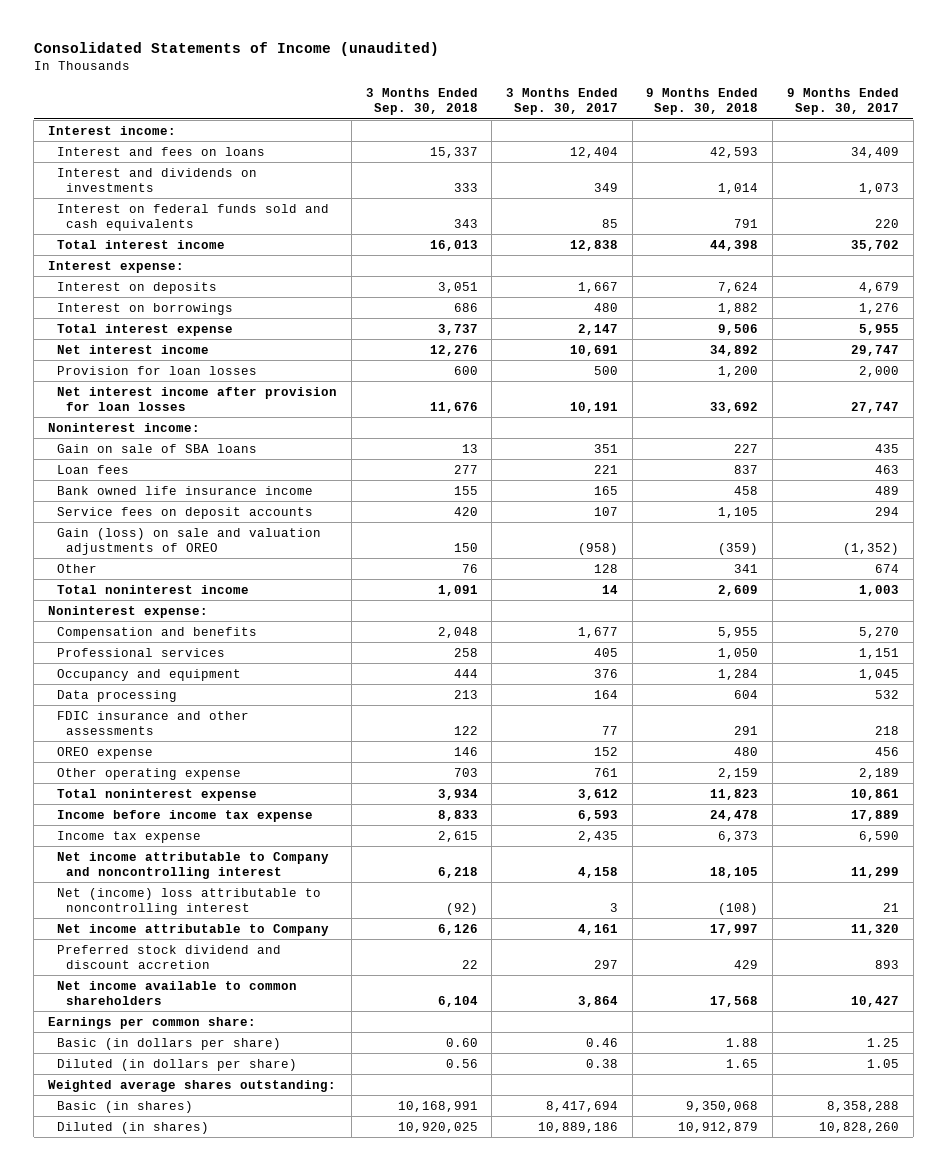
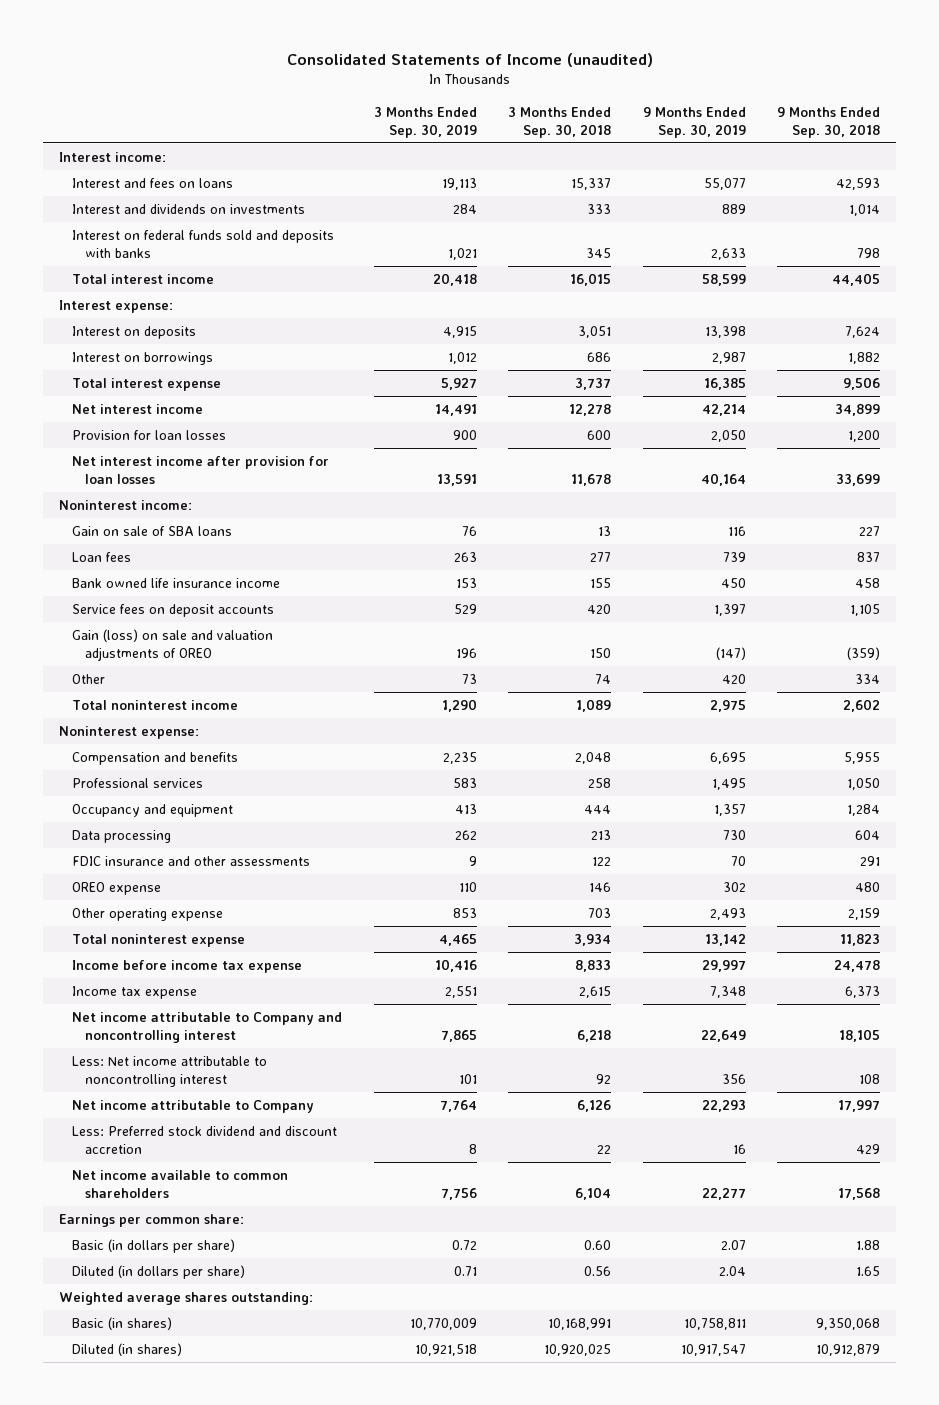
[505,88,618,116] 3 Months Ended Sep. 30, 2017 -> none
[786,88,899,116] 9 Months Ended Sep. 30, 2017 -> none
none -> [373,106,477,138] 3 Months Ended Sep. 30, 2019
none -> [642,106,746,138] 9 Months Ended Sep. 30, 2019
[57,203,330,231] Interest on federal funds sold and cash equivalents -> [72,229,335,258] Interest on federal funds sold and deposits with banks
[453,218,478,228] 343 -> [586,247,612,258] 345
[734,218,759,228] 791 -> [857,247,881,258] 798
[429,239,478,251] 16,013 -> [570,272,612,286] 16,015
[710,239,759,251] 44,398 -> [832,272,881,286] 44,405
[429,344,478,356] 12,276 -> [569,403,612,416] 12,278
[710,344,759,356] 34,892 -> [835,403,881,416] 34,899
[429,401,478,413] 11,676 -> [571,473,612,486] 11,678
[710,401,759,413] 33,692 -> [836,473,881,486] 33,699
[461,563,478,573] 76 -> [595,673,612,684] 74
[734,563,759,573] 341 -> [855,673,881,684] 334
[437,584,478,596] 1,091 -> [576,698,612,712] 1,089
[718,584,759,596] 2,609 -> [843,698,881,712] 2,602
[57,887,322,915] Net (income) loss attributable to noncontrolling interest -> [72,1055,268,1087] Less: Net income attributable to noncontrolling interest
[445,902,478,915] (92) -> [596,1073,612,1084] 92
[718,902,759,915] (108) -> [859,1073,881,1084] 108
[57,944,282,969] Preferred stock dividend and discount accretion -> [72,1125,338,1154] Less: Preferred stock dividend and discount accretion

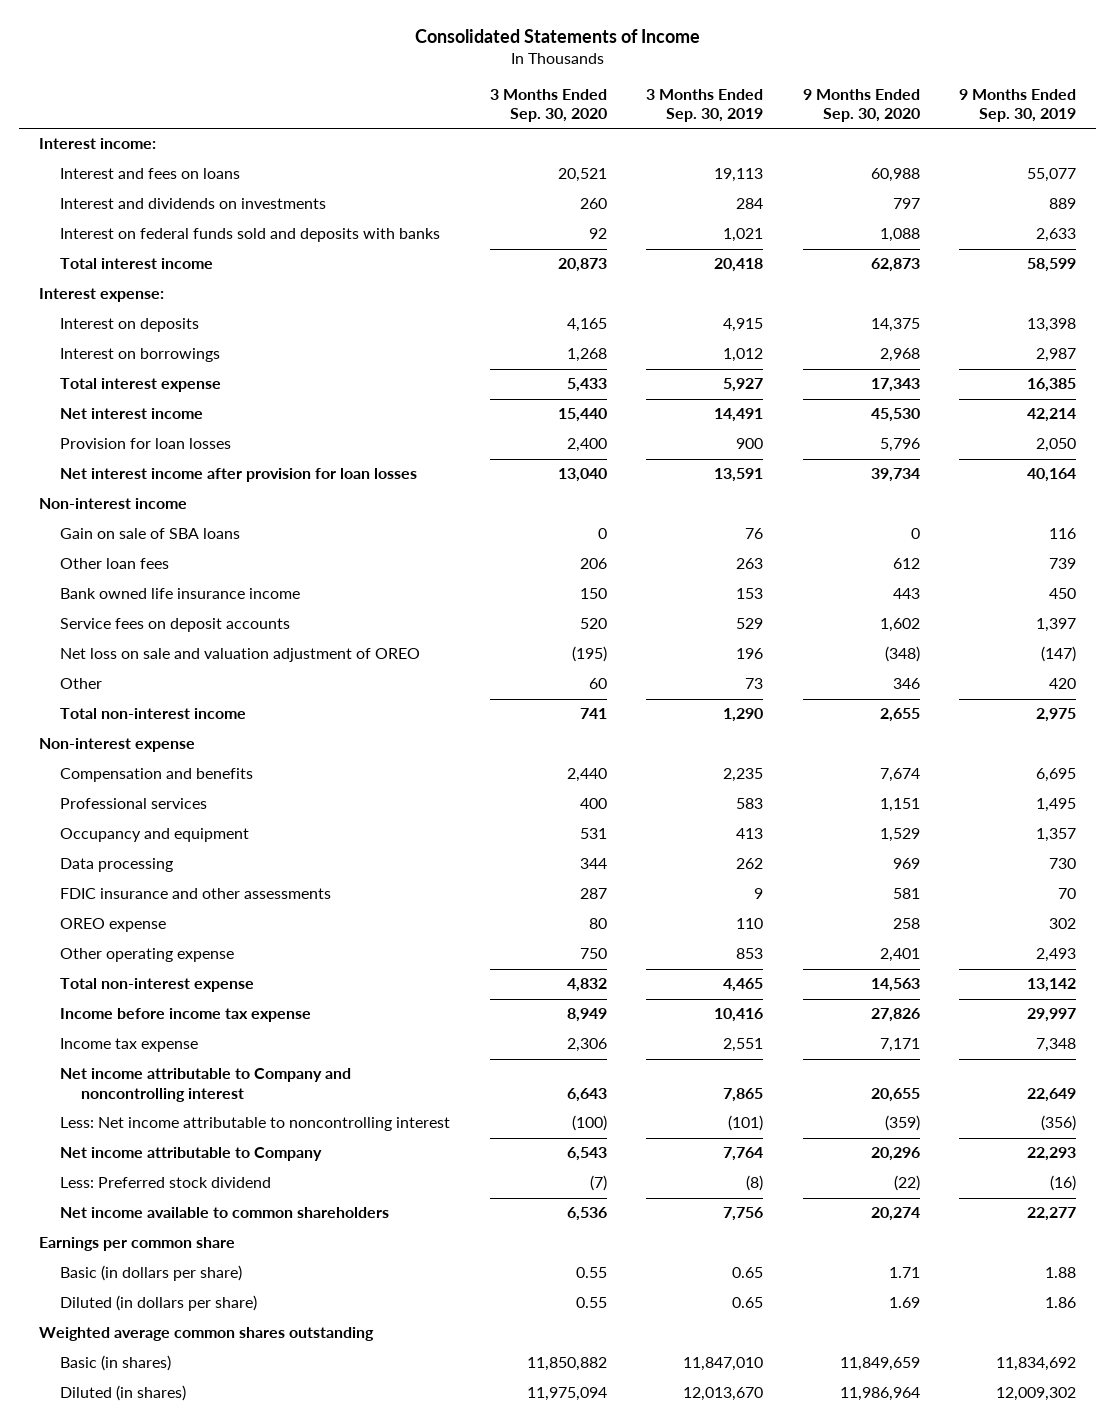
[286,53,653,68] Consolidated Statements of Income (unaudited) -> [414,29,700,44] Consolidated Statements of Income
[508,106,612,138] 3 Months Ended Sep. 30, 2018 -> none
[777,106,881,138] 9 Months Ended Sep. 30, 2018 -> none
none -> [489,88,607,123] 3 Months Ended Sep. 30, 2020
none -> [802,88,920,123] 9 Months Ended Sep. 30, 2020
[58,499,192,510] Noninterest income: -> [39,498,188,510] Non-interest income
[72,551,132,562] Loan fees -> [59,558,169,570] Other loan fees
[72,628,274,661] Gain (loss) on sale and valuation adjustments of OREO -> [59,648,420,663] Net loss on sale and valuation adjustment of OREO
[72,699,239,710] Total noninterest income -> [59,708,246,720] Total non-interest income
[58,725,199,739] Noninterest expense: -> [39,738,196,753] Non-interest expense
[72,933,246,947] Total noninterest expense -> [59,978,254,993] Total non-interest expense
[458,1073,477,1084] 101 -> [728,1115,764,1132] (101)
[721,1073,746,1084] 356 -> [1041,1115,1077,1132] (356)
[72,1125,338,1154] Less: Preferred stock dividend and discount accretion -> [59,1177,271,1189] Less: Preferred stock dividend
[468,1143,477,1154] 8 -> [746,1175,764,1192] (8)
[732,1143,746,1154] 16 -> [1050,1175,1077,1192] (16)
[58,1213,244,1227] Earnings per common share: -> [39,1237,236,1252] Earnings per common share
[451,1239,477,1250] 0.72 -> [732,1267,764,1279] 0.65
[720,1239,746,1250] 2.07 -> [1045,1267,1077,1279] 1.88
[453,1265,477,1276] 0.71 -> [732,1297,764,1309] 0.65
[718,1265,746,1276] 2.04 -> [1045,1297,1077,1309] 1.86
[58,1291,313,1305] Weighted average shares outstanding: -> [39,1327,375,1342] Weighted average common shares outstanding
[409,1317,477,1330] 10,770,009 -> [683,1357,764,1372] 11,847,010
[683,1317,746,1330] 10,758,811 -> [996,1357,1077,1372] 11,834,692
[414,1343,477,1356] 10,921,518 -> [683,1387,764,1402] 12,013,670
[680,1343,746,1356] 10,917,547 -> [996,1387,1077,1402] 12,009,302

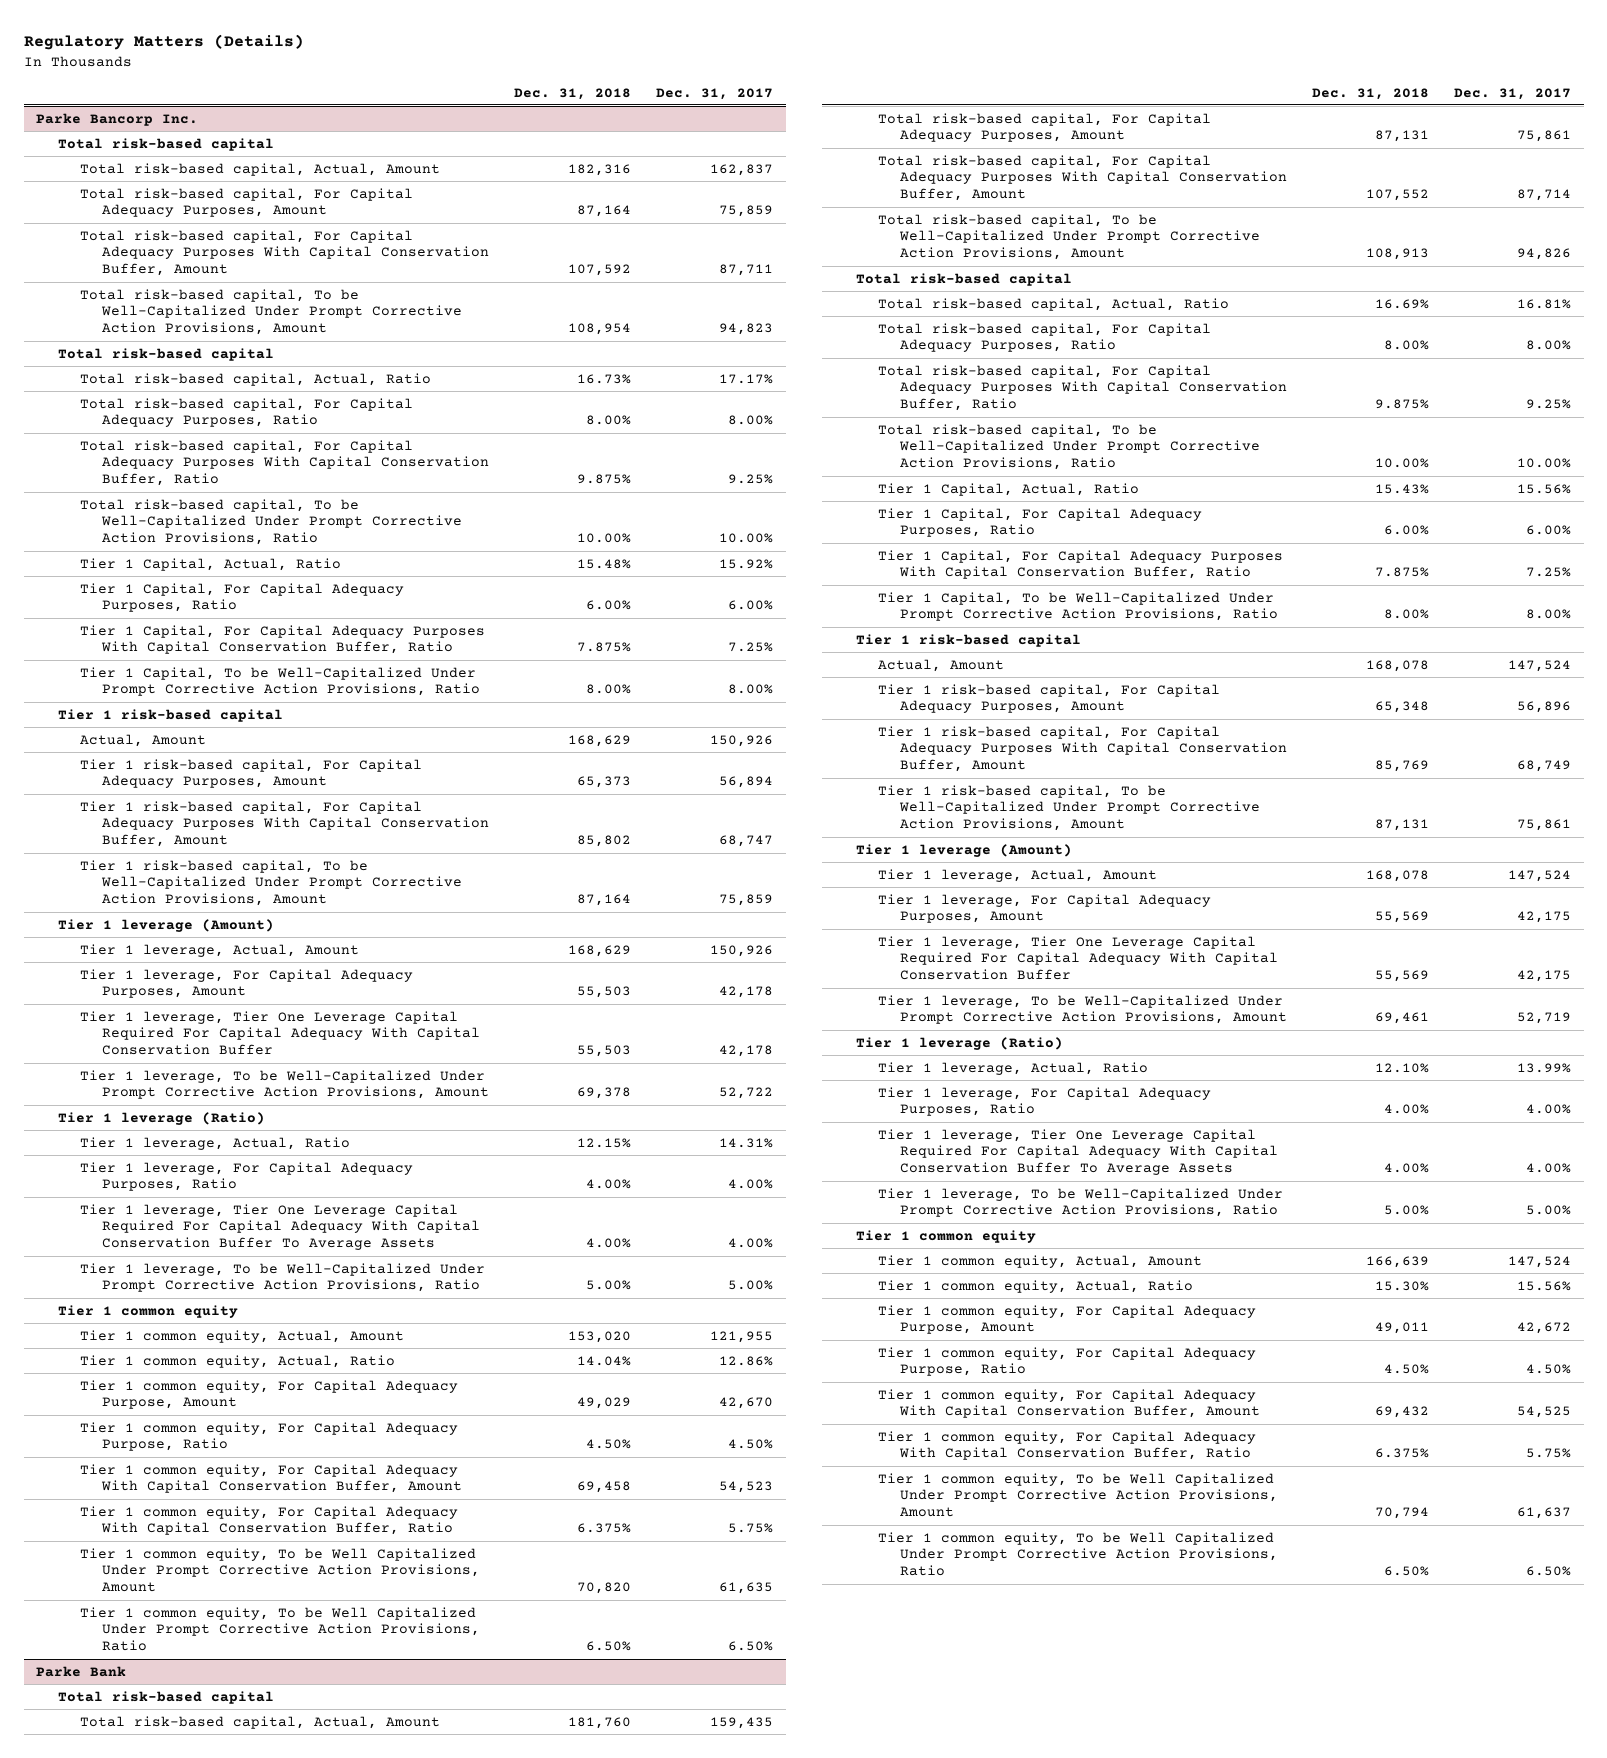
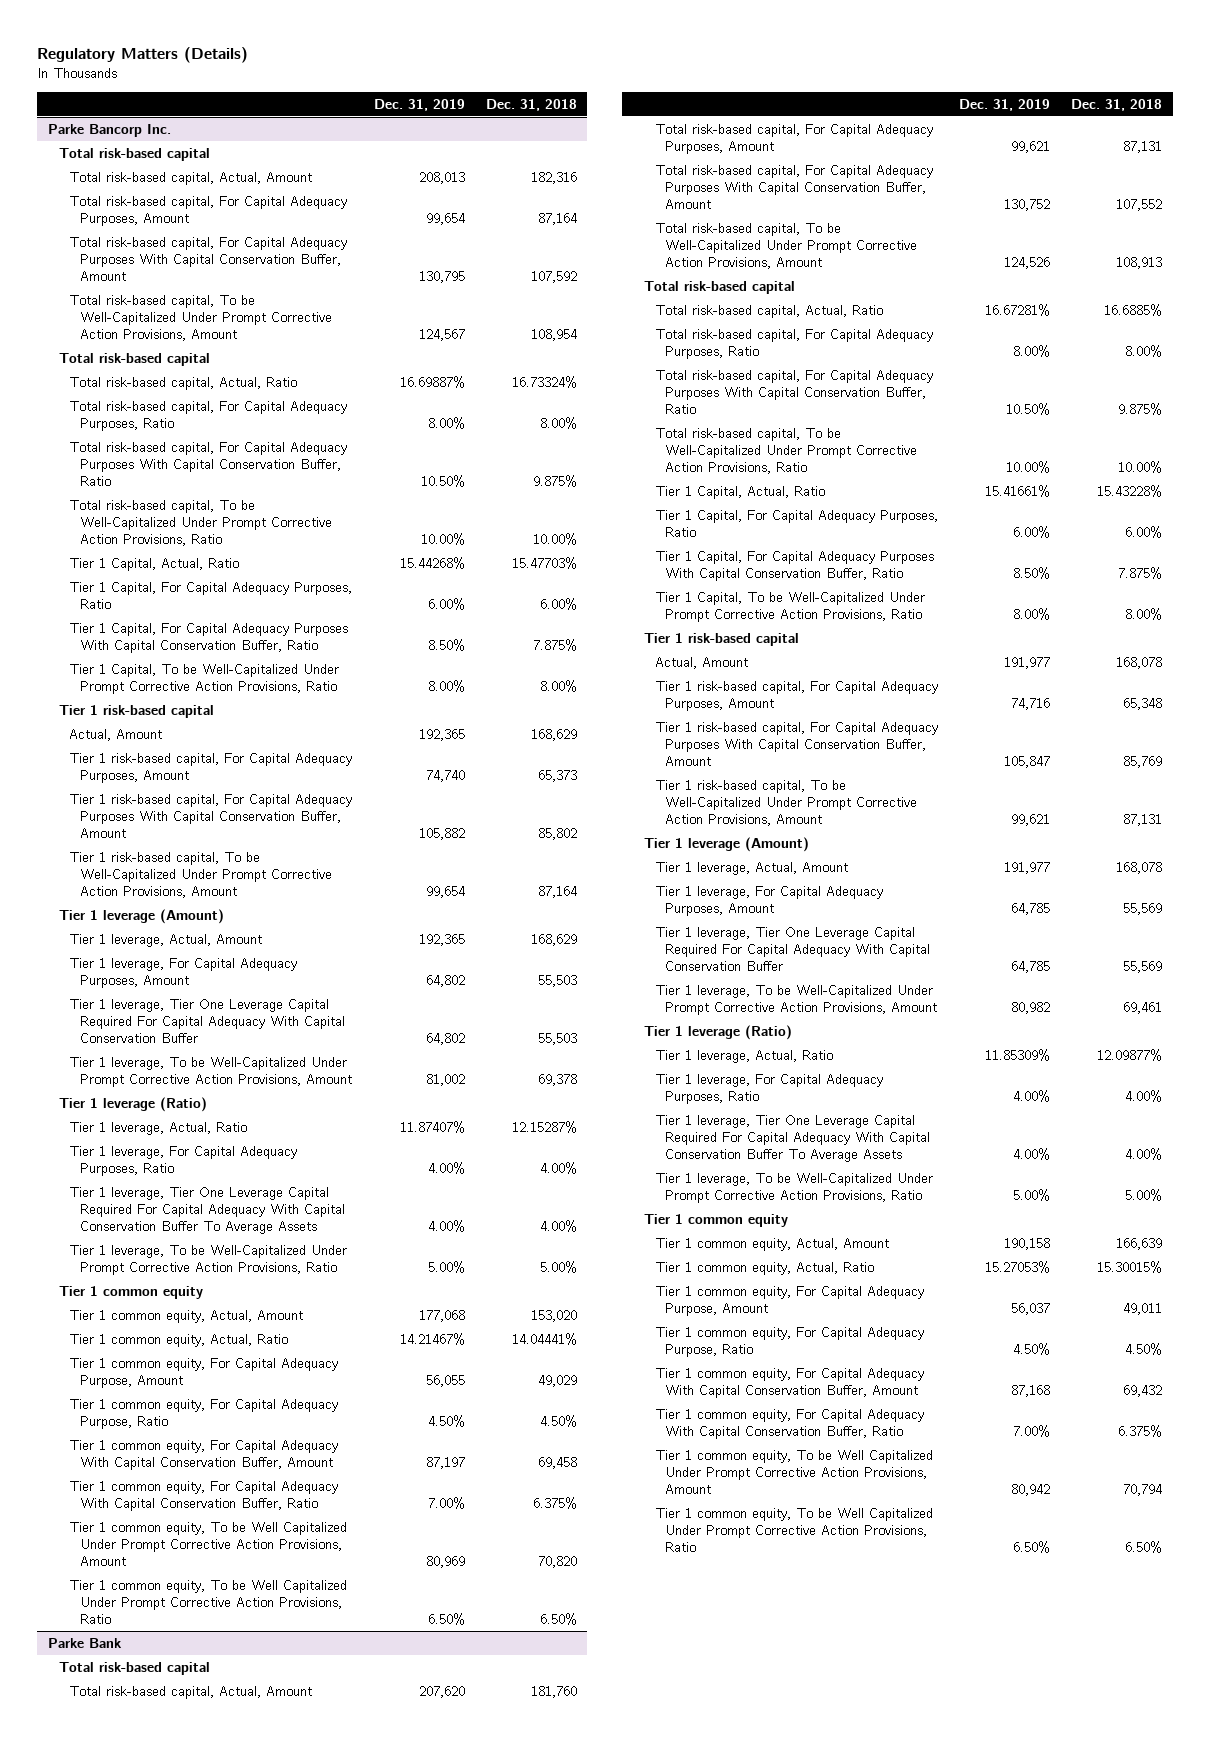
[656,87,774,100] Dec. 31, 2017 -> none
none -> [373,98,465,111] Dec. 31, 2019
[577,373,632,384] 16.73% -> [511,375,577,388] 16.73324%
[577,558,632,569] 15.48% -> [511,556,577,569] 15.47703%
[577,1137,632,1148] 12.15% -> [511,1120,577,1133] 12.15287%
[577,1355,632,1366] 14.04% -> [511,1332,577,1345] 14.04441%
[1375,298,1430,309] 16.69% -> [1103,303,1162,316] 16.6885%
[1375,483,1430,494] 15.43% -> [1096,484,1162,497] 15.43228%
[1375,1062,1430,1073] 12.10% -> [1096,1048,1162,1061] 12.09877%
[1375,1280,1430,1291] 15.30% -> [1096,1260,1162,1273] 15.30015%

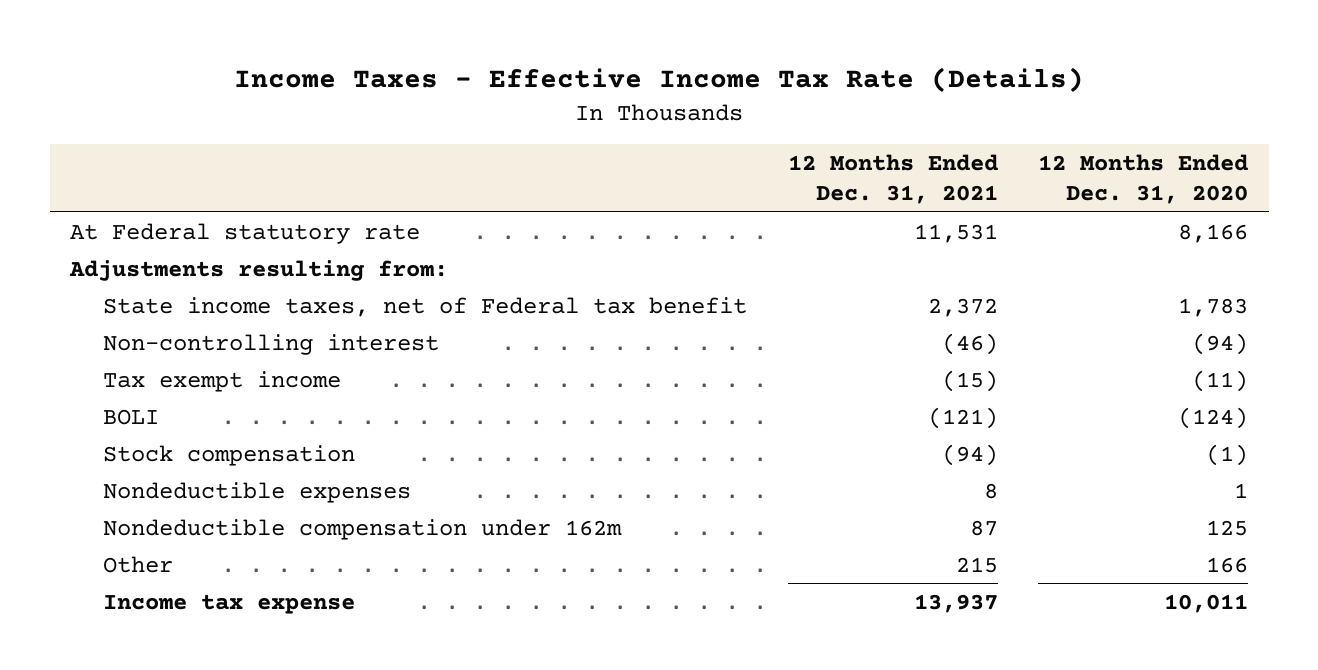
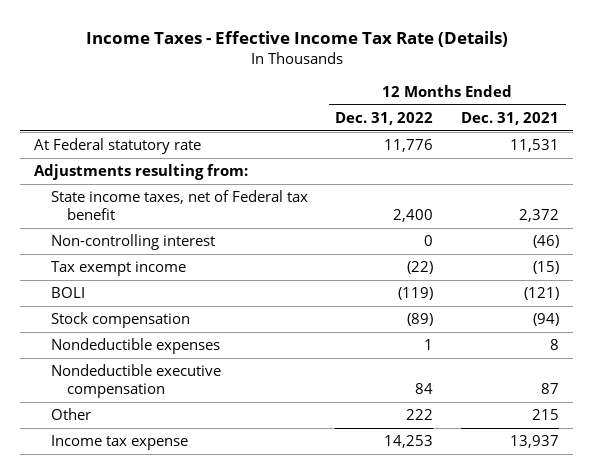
[1038,153,1249,205] 12 Months Ended Dec. 31, 2020 -> none
none -> [335,112,434,126] Dec. 31, 2022
[103,518,623,540] Nondeductible compensation under 162m -> [50,364,221,399] Nondeductible executive compensation

